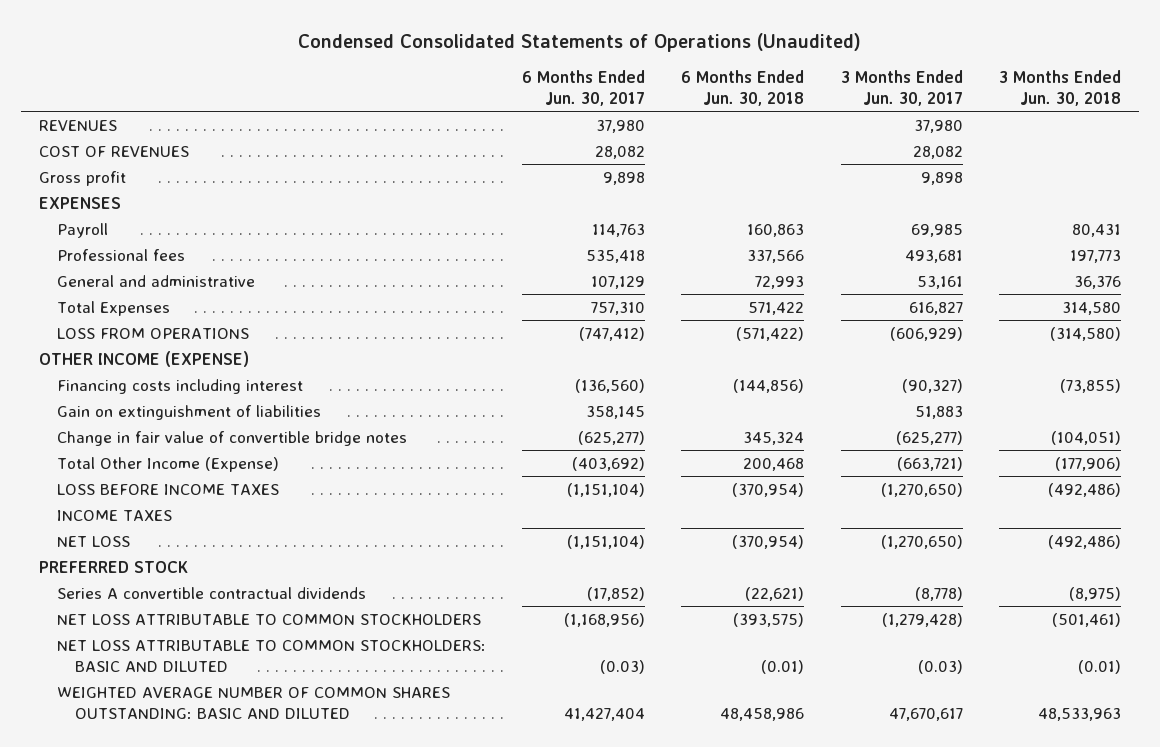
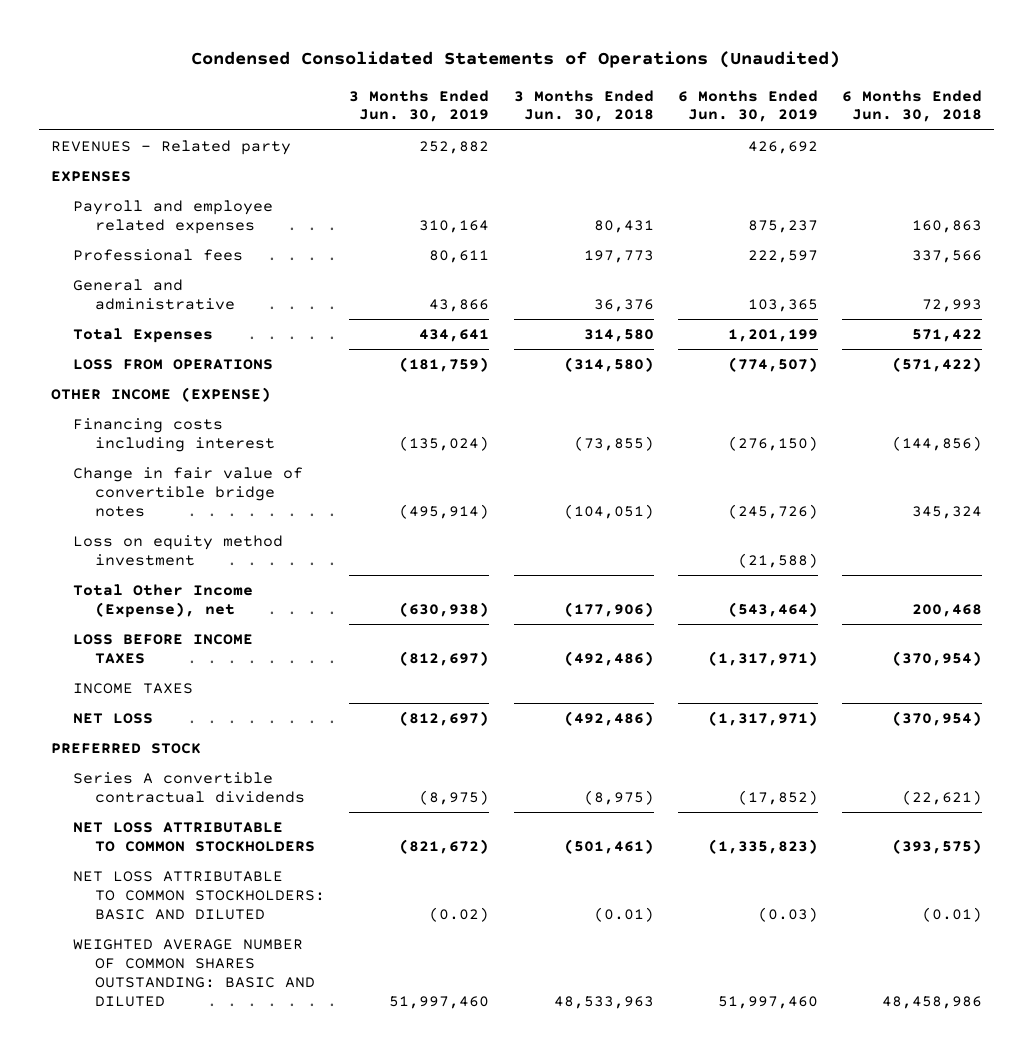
[522,70,646,107] 6 Months Ended Jun. 30, 2017 -> none
[840,70,963,107] 3 Months Ended Jun. 30, 2017 -> none
none -> [349,89,490,123] 3 Months Ended Jun. 30, 2019
none -> [677,89,818,123] 6 Months Ended Jun. 30, 2019
[39,119,118,131] REVENUES -> none
[39,145,190,157] COST OF REVENUES -> none
[39,170,127,186] Gross profit -> none
none -> [50,139,291,155] REVENUES - Related party
[57,222,109,238] Payroll -> [72,199,273,234] Payroll and employee related expenses
[57,404,322,420] Gain on extinguishment of liabilities -> none
none -> [72,534,283,566] Loss on equity method investment
[57,456,280,472] Total Other Income (Expense) -> [72,583,253,618] Total Other Income (Expense), net

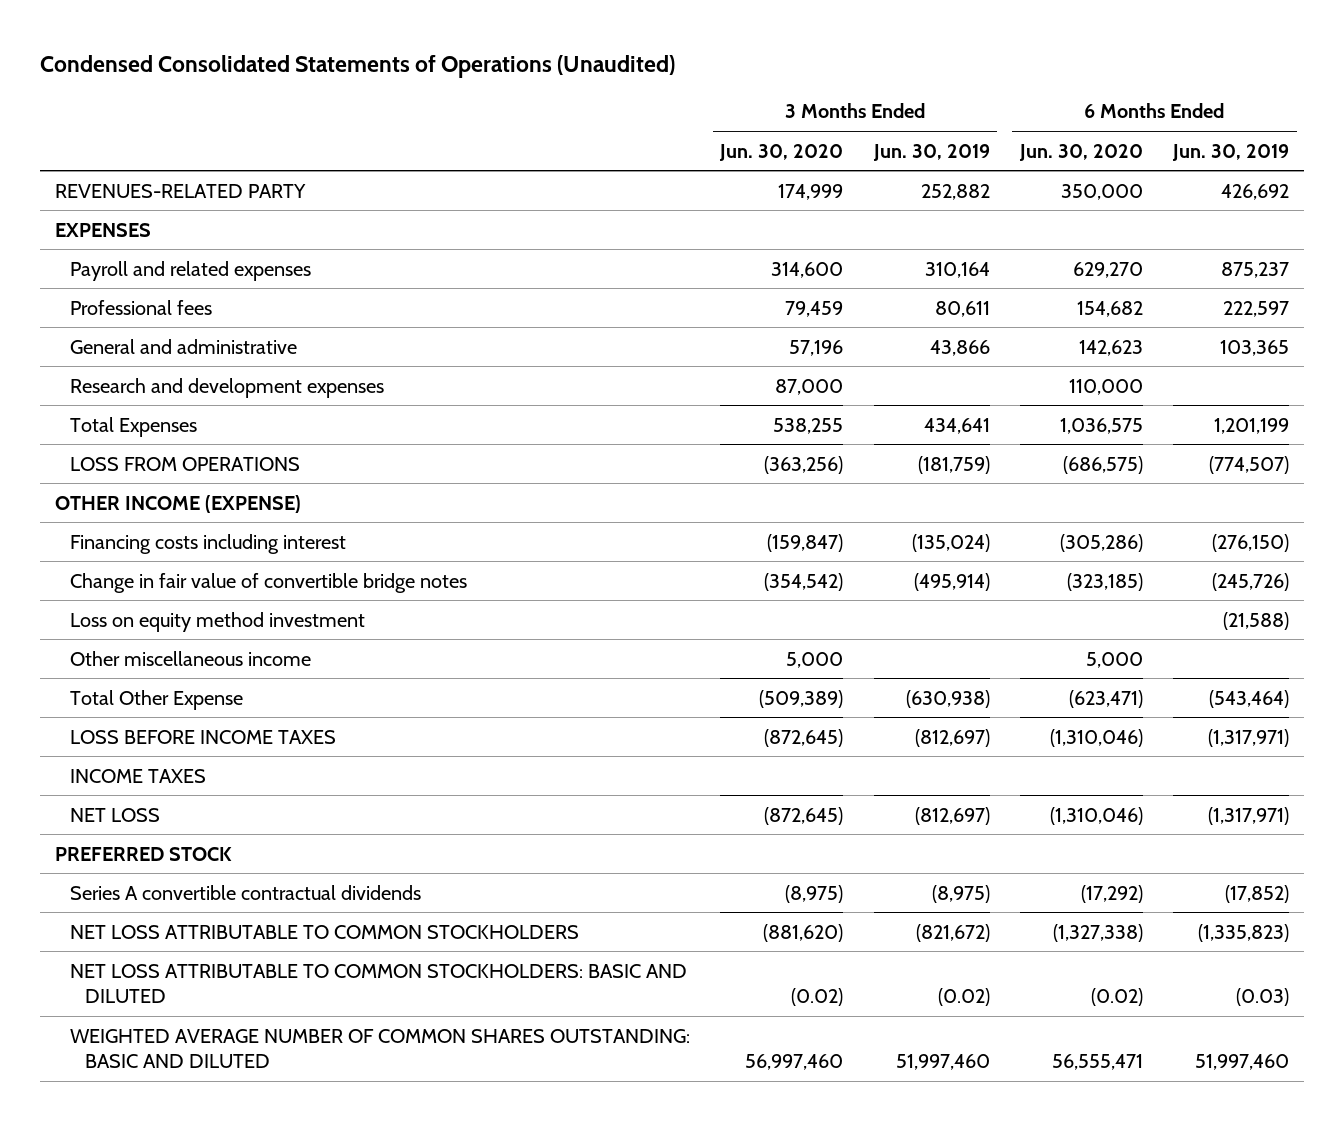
[513,89,654,123] 3 Months Ended Jun. 30, 2018 -> none
[842,89,983,123] 6 Months Ended Jun. 30, 2018 -> none
none -> [719,143,844,161] Jun. 30, 2020
none -> [1018,143,1143,161] Jun. 30, 2020
[50,139,291,155] REVENUES - Related party -> [55,183,307,198] REVENUES-RELATED PARTY
[72,199,273,234] Payroll and employee related expenses -> [70,260,312,281] Payroll and related expenses
none -> [70,377,385,398] Research and development expenses
none -> [70,650,312,666] Other miscellaneous income
[72,583,253,618] Total Other Income (Expense), net -> [70,689,244,710] Total Other Expense

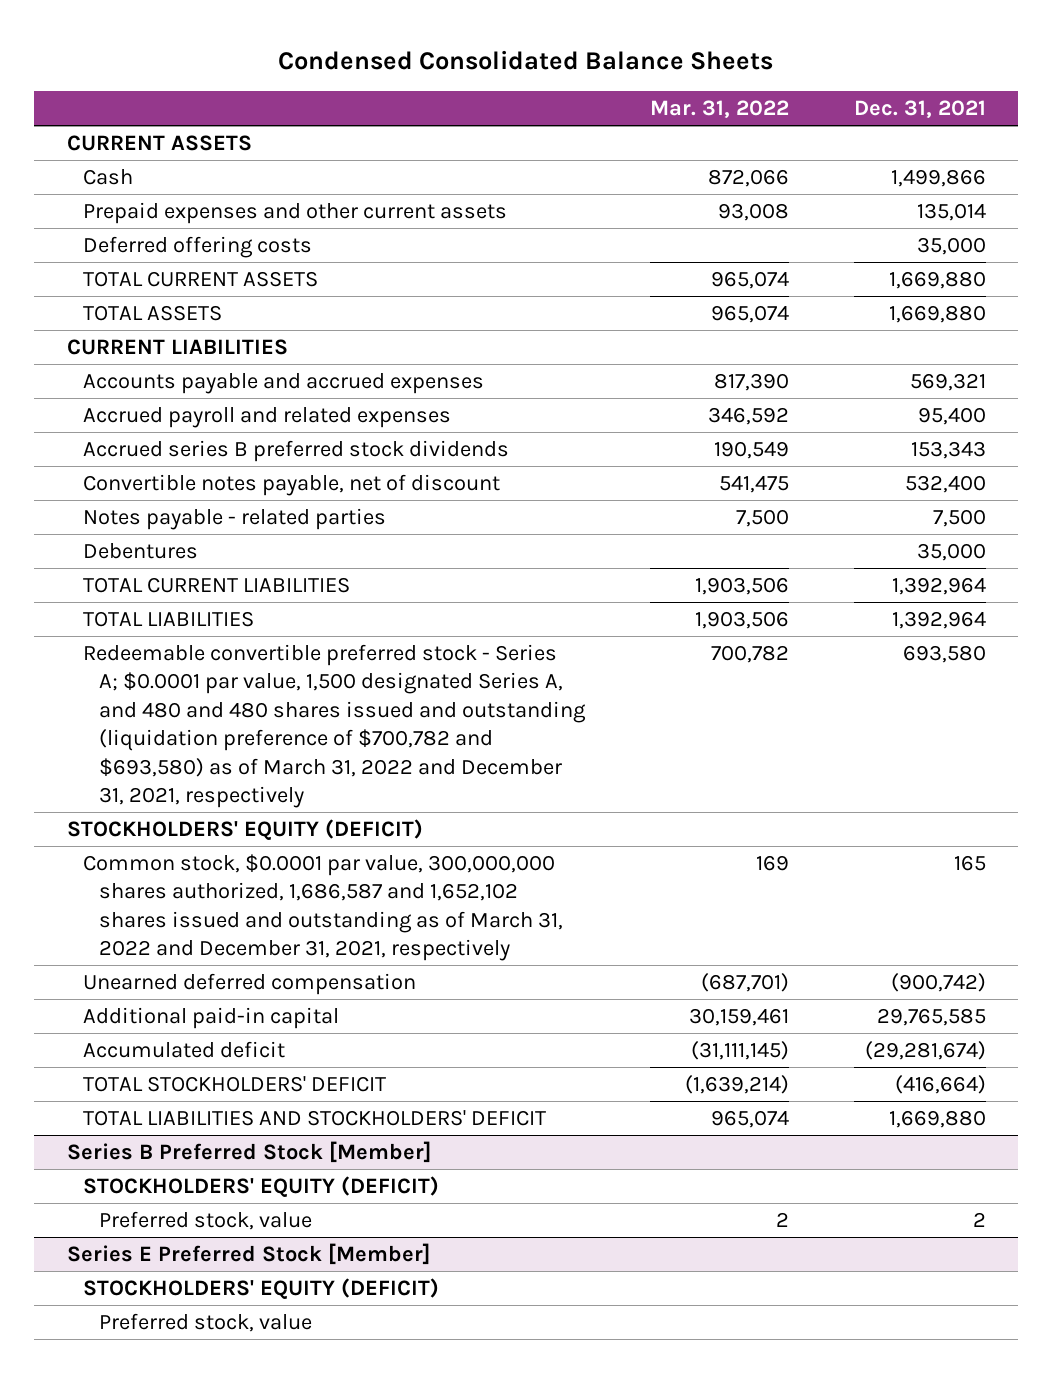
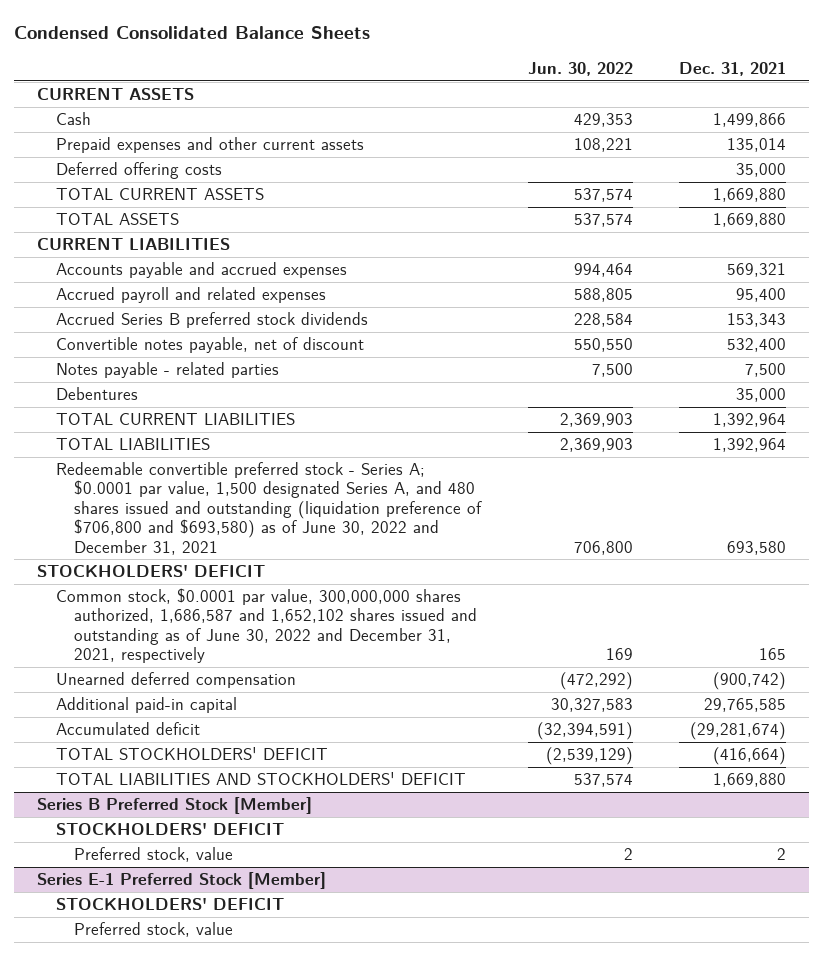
[649,100,789,119] Mar. 31, 2022 -> none
none -> [527,62,633,77] Jun. 30, 2022
[82,440,509,463] Accrued series B preferred stock dividends -> [55,312,368,329] Accrued Series B preferred stock dividends
[82,644,586,808] Redeemable convertible preferred stock - Series A; $0.0001 par value, 1,500 designated Series A, and 480 and 480 shares issued and outstanding (liquidation preference of $700,782 and $693,580) as of March 31, 2022 and December 31, 2021, respectively -> [55,462,483,555] Redeemable convertible preferred stock - Series A; $0.0001 par value, 1,500 designated Series A, and 480 shares issued and outstanding (liquidation preference of $706,800 and $693,580) as of June 30, 2022 and December 31, 2021
[66,819,423,841] STOCKHOLDERS' EQUITY (DEFICIT) -> [36,565,265,578] STOCKHOLDERS' DEFICIT
[82,854,563,962] Common stock, $0.0001 par value, 300,000,000 shares authorized, 1,686,587 and 1,652,102 shares issued and outstanding as of March 31, 2022 and December 31, 2021, respectively -> [55,588,478,664] Common stock, $0.0001 par value, 300,000,000 shares authorized, 1,686,587 and 1,652,102 shares issued and outstanding as of June 30, 2022 and December 31, 2021, respectively
[82,1176,439,1198] STOCKHOLDERS' EQUITY (DEFICIT) -> [55,823,284,836] STOCKHOLDERS' DEFICIT
[66,1243,430,1266] Series E Preferred Stock [Member] -> [36,872,326,890] Series E-1 Preferred Stock [Member]
[82,1278,439,1300] STOCKHOLDERS' EQUITY (DEFICIT) -> [55,898,284,911] STOCKHOLDERS' DEFICIT

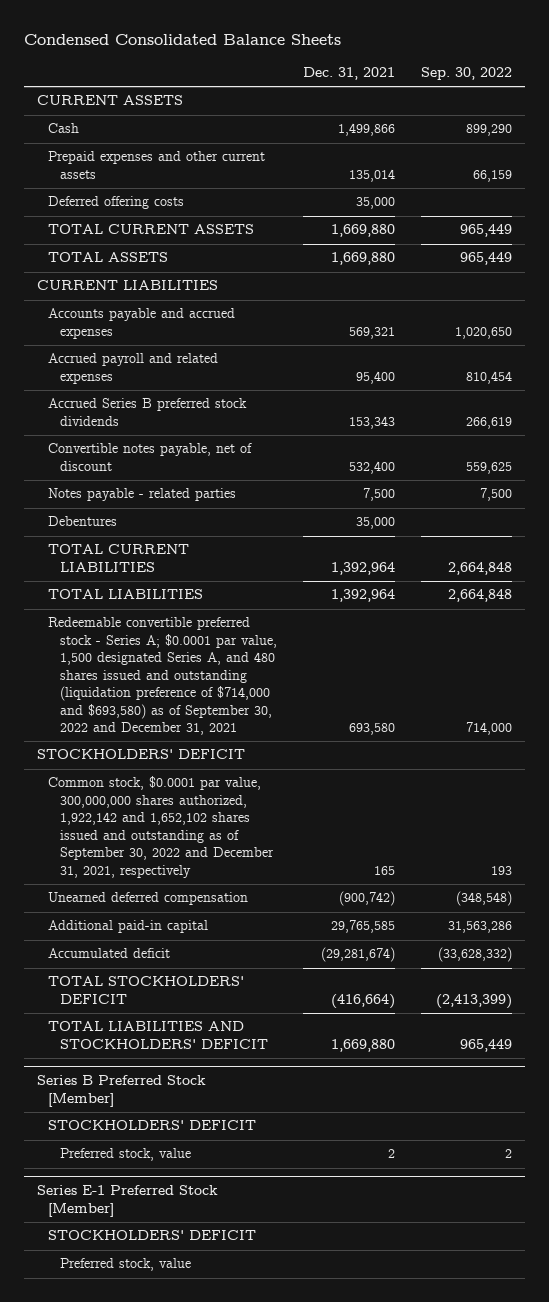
[527,62,633,77] Jun. 30, 2022 -> none
none -> [421,66,513,80] Sep. 30, 2022
[55,462,483,555] Redeemable convertible preferred stock - Series A; $0.0001 par value, 1,500 designated Series A, and 480 shares issued and outstanding (liquidation preference of $706,800 and $693,580) as of June 30, 2022 and December 31, 2021 -> [48,617,277,736] Redeemable convertible preferred stock - Series A; $0.0001 par value, 1,500 designated Series A, and 480 shares issued and outstanding (liquidation preference of $714,000 and $693,580) as of September 30, 2022 and December 31, 2021
[55,588,478,664] Common stock, $0.0001 par value, 300,000,000 shares authorized, 1,686,587 and 1,652,102 shares issued and outstanding as of June 30, 2022 and December 31, 2021, respectively -> [48,776,274,878] Common stock, $0.0001 par value, 300,000,000 shares authorized, 1,922,142 and 1,652,102 shares issued and outstanding as of September 30, 2022 and December 31, 2021, respectively

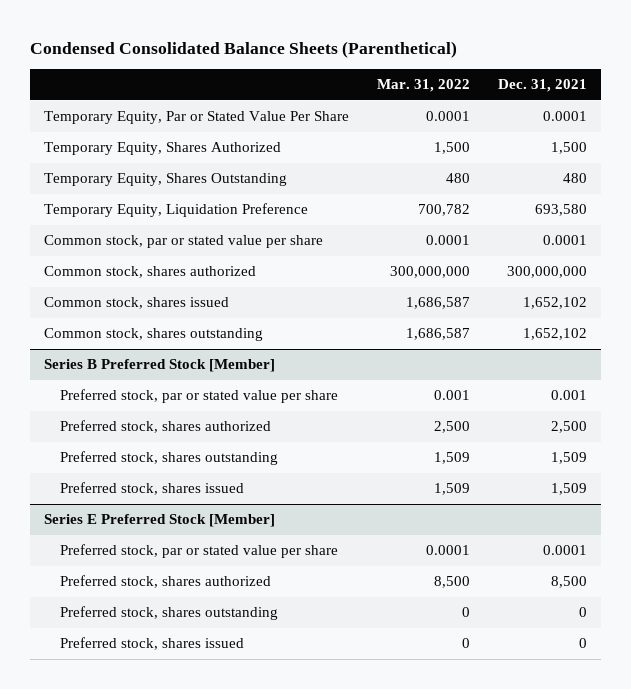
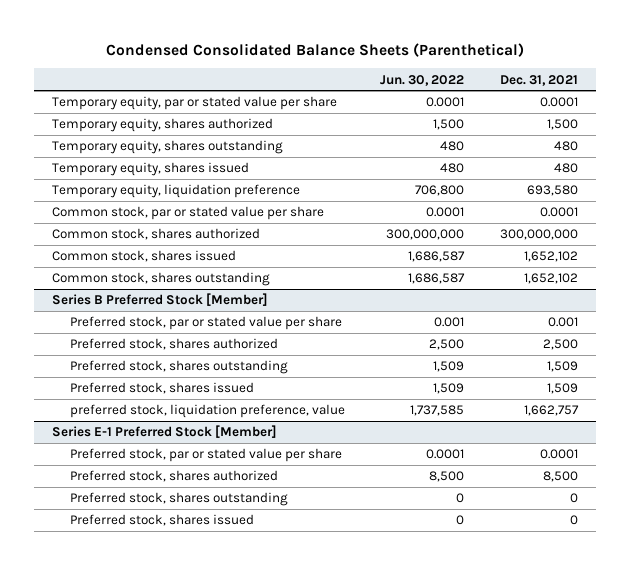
[377,79,471,93] Mar. 31, 2022 -> none
none -> [380,74,465,86] Jun. 30, 2022
[44,111,350,125] Temporary Equity, Par or Stated Value Per Share -> [51,96,337,111] Temporary equity, par or stated value per share
[44,142,282,156] Temporary Equity, Shares Authorized -> [51,118,273,133] Temporary equity, shares authorized
[44,173,288,187] Temporary Equity, Shares Outstanding -> [51,140,283,155] Temporary equity, shares outstanding
none -> [51,162,249,177] Temporary equity, shares issued
[44,203,309,218] Temporary Equity, Liquidation Preference -> [51,184,300,199] Temporary equity, liquidation preference
none -> [69,404,345,419] preferred stock, liquidation preference, value
[44,514,276,528] Series E Preferred Stock [Member] -> [51,425,277,439] Series E-1 Preferred Stock [Member]

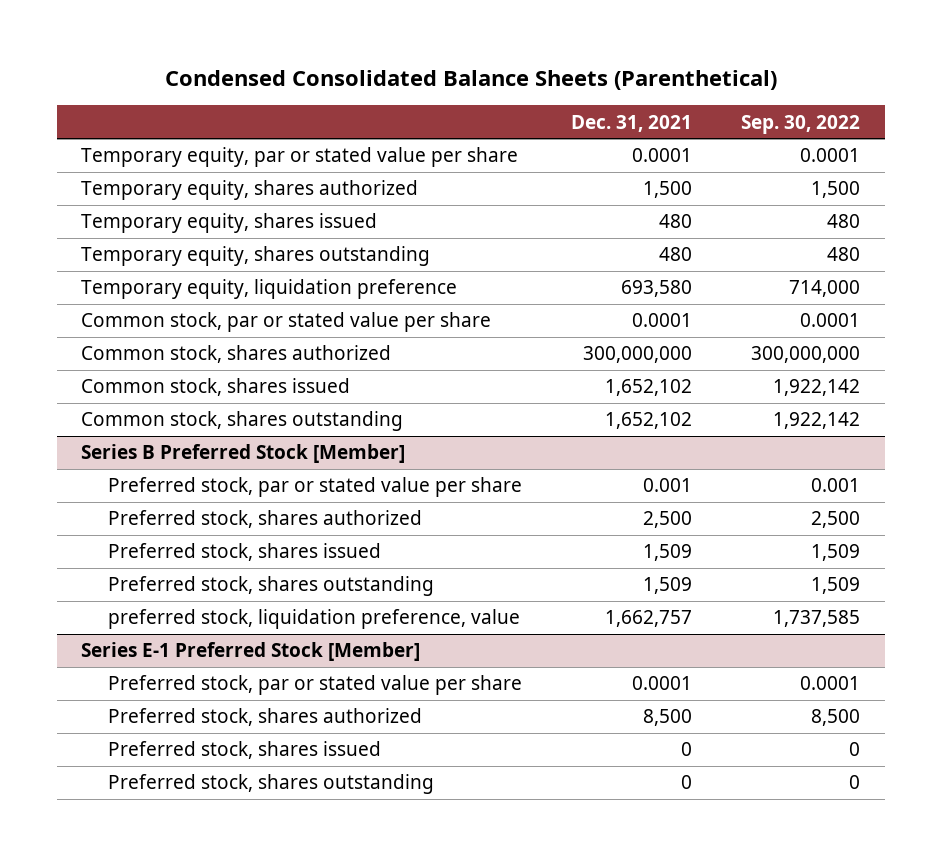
[380,74,465,86] Jun. 30, 2022 -> none
none -> [741,114,861,134] Sep. 30, 2022
[51,140,283,155] Temporary equity, shares outstanding -> [81,246,431,267] Temporary equity, shares outstanding
[69,360,288,375] Preferred stock, shares outstanding -> [107,576,434,597] Preferred stock, shares outstanding
[69,492,288,507] Preferred stock, shares outstanding -> [107,774,434,795] Preferred stock, shares outstanding

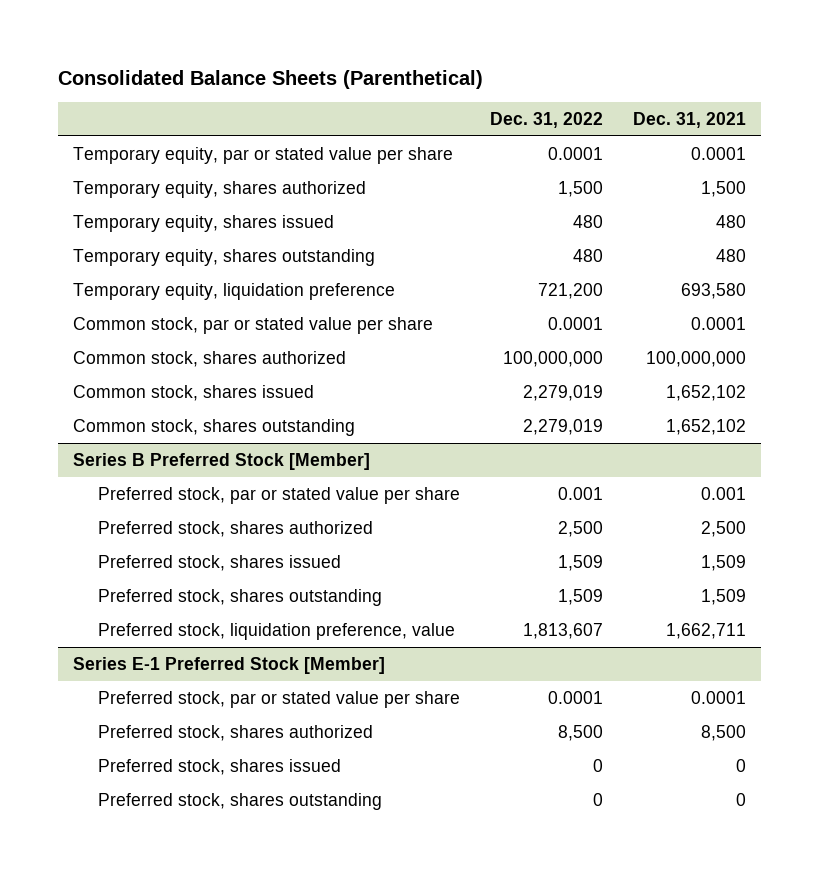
[164,70,777,91] Condensed Consolidated Balance Sheets (Parenthetical) -> [57,69,483,89] Consolidated Balance Sheets (Parenthetical)
[741,114,861,134] Sep. 30, 2022 -> none
none -> [489,111,603,128] Dec. 31, 2022
[582,346,692,364] 300,000,000 -> [645,350,746,367] 100,000,000
[107,609,520,630] preferred stock, liquidation preference, value -> [97,622,455,640] Preferred stock, liquidation preference, value
[604,610,692,628] 1,662,757 -> [665,622,746,639] 1,662,711

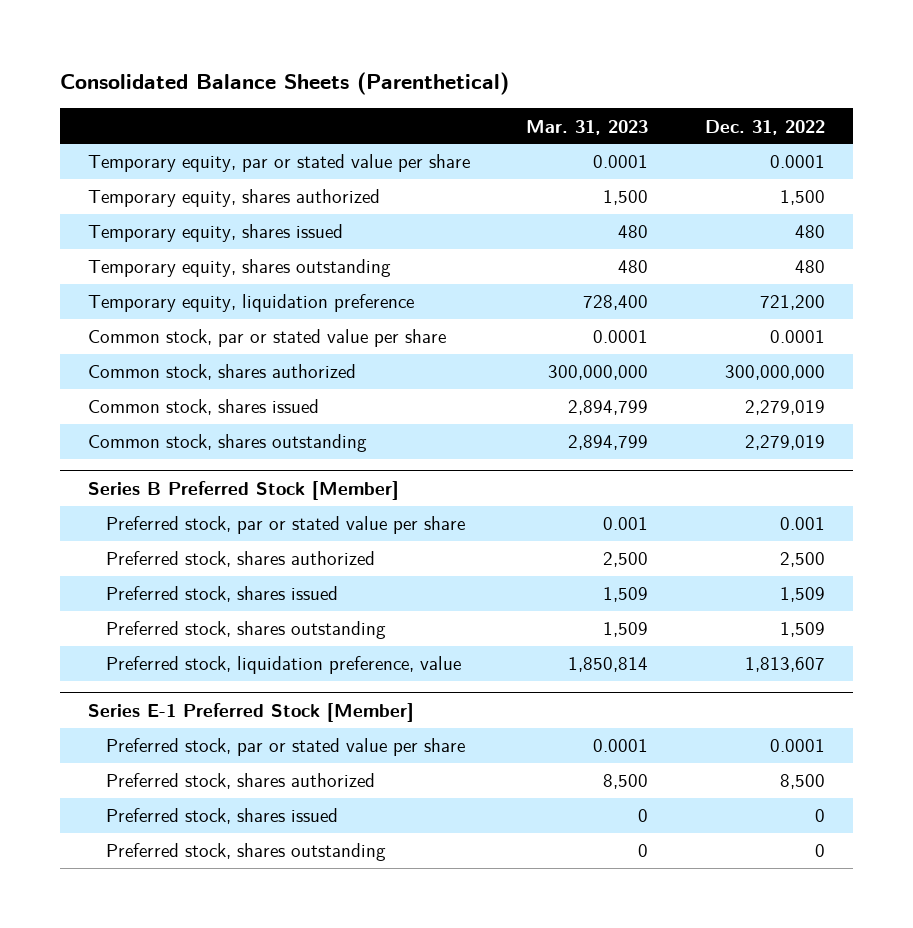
[632,111,746,128] Dec. 31, 2021 -> none
none -> [526,119,649,135] Mar. 31, 2023
[502,350,603,367] 100,000,000 -> [724,365,825,381] 300,000,000

